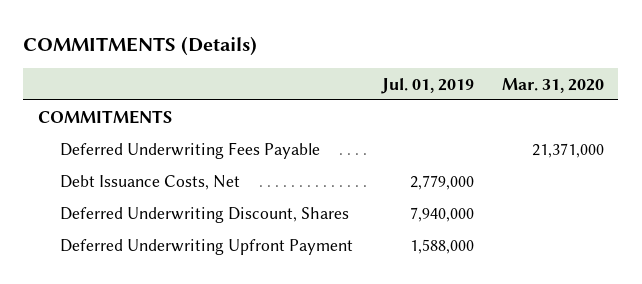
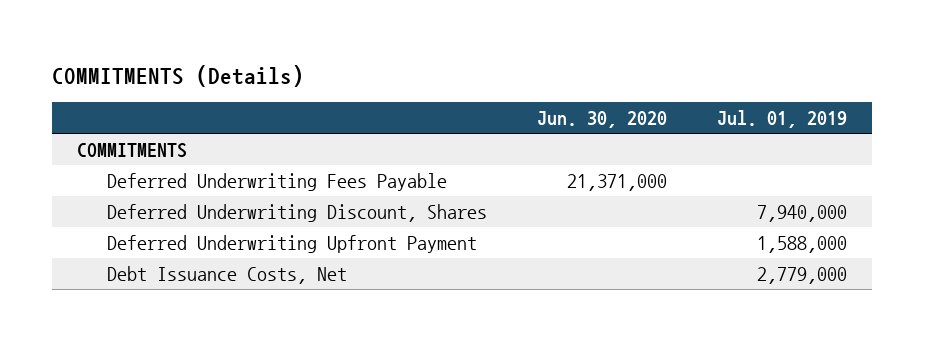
[502,77,605,93] Mar. 31, 2020 -> none
none -> [536,110,667,128] Jun. 30, 2020
[60,174,241,190] Debt Issuance Costs, Net -> [106,265,347,284] Debt Issuance Costs, Net

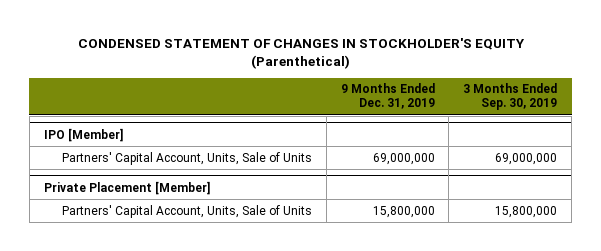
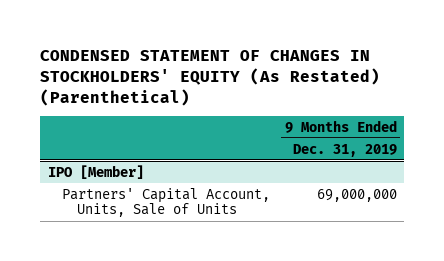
[77,37,525,69] CONDENSED STATEMENT OF CHANGES IN STOCKHOLDER'S EQUITY (Parenthetical) -> [40,50,381,106] CONDENSED STATEMENT OF CHANGES IN STOCKHOLDERS' EQUITY (As Restated) (Parenthetical)
[463,83,558,111] 3 Months Ended Sep. 30, 2019 -> none
[43,180,211,195] Private Placement [Member] -> none
[61,204,312,218] Partners' Capital Account, Units, Sale of Units -> none

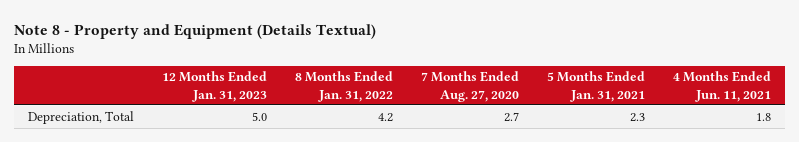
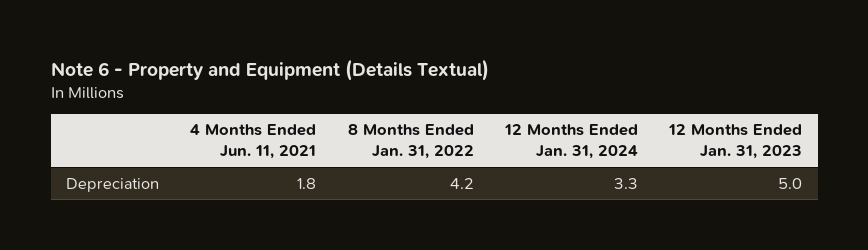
[14,23,377,39] Note 8 - Property and Equipment (Details Textual) -> [50,58,489,81] Note 6 - Property and Equipment (Details Textual)
[421,71,520,102] 7 Months Ended Aug. 27, 2020 -> none
[547,71,646,102] 5 Months Ended Jan. 31, 2021 -> none
none -> [503,124,638,160] 12 Months Ended Jan. 31, 2024
[28,111,135,125] Depreciation, Total -> [66,178,160,193] Depreciation

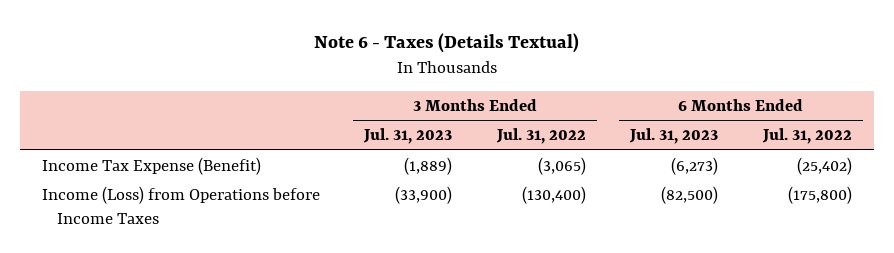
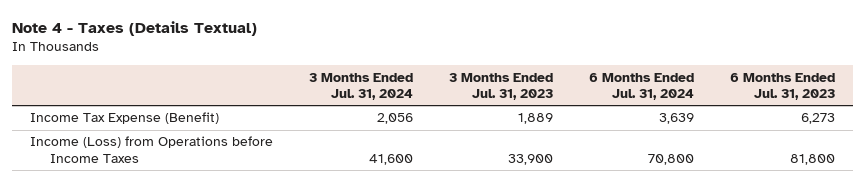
[313,33,579,54] Note 6 - Taxes (Details Textual) -> [11,21,257,37] Note 4 - Taxes (Details Textual)
[495,128,586,145] Jul. 31, 2022 -> none
[761,128,852,145] Jul. 31, 2022 -> none
none -> [308,72,413,101] 3 Months Ended Jul. 31, 2024
none -> [588,72,694,101] 6 Months Ended Jul. 31, 2024
[404,156,453,175] (1,889) -> [517,113,553,125] 1,889
[671,156,719,175] (6,273) -> [800,113,835,125] 6,273
[395,185,453,204] (33,900) -> [507,153,553,165] 33,900
[661,185,719,204] (82,500) -> [789,153,835,165] 81,800

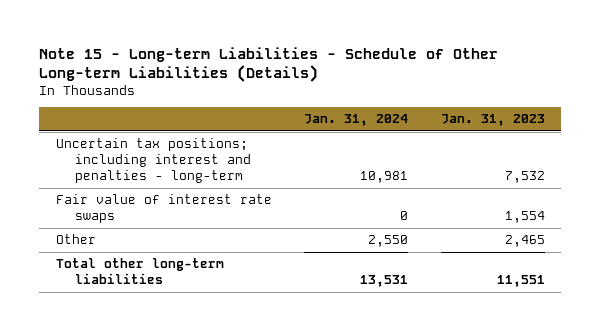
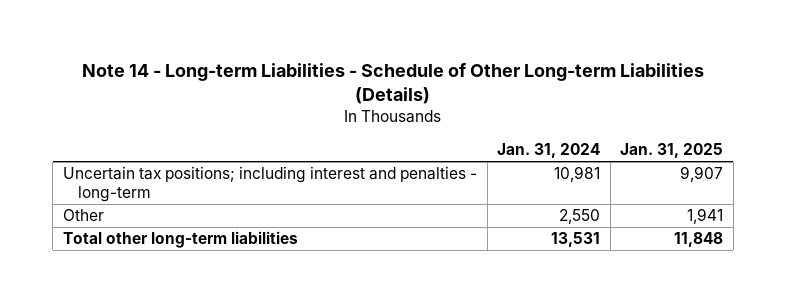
[39,46,499,82] Note 15 - Long-term Liabilities - Schedule of Other Long-term Liabilities (Details) -> [82,63,705,105] Note 14 - Long-term Liabilities - Schedule of Other Long-term Liabilities (Details)
[440,114,545,127] Jan. 31, 2023 -> none
none -> [620,143,724,159] Jan. 31, 2025
[55,194,272,224] Fair value of interest rate swaps -> none

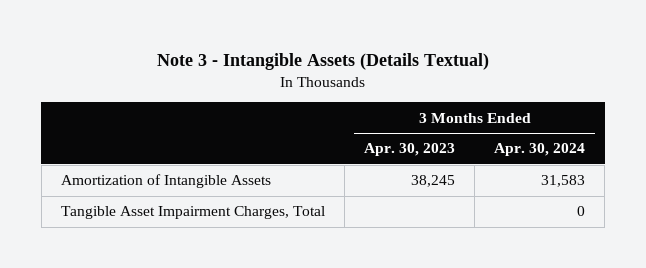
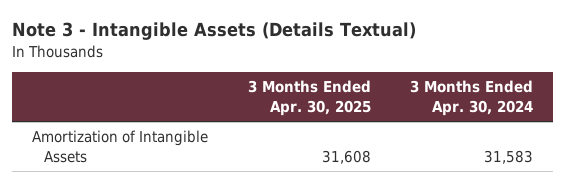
[364,143,456,157] Apr. 30, 2023 -> none
none -> [247,80,371,116] 3 Months Ended Apr. 30, 2025
[60,206,325,220] Tangible Asset Impairment Charges, Total -> none

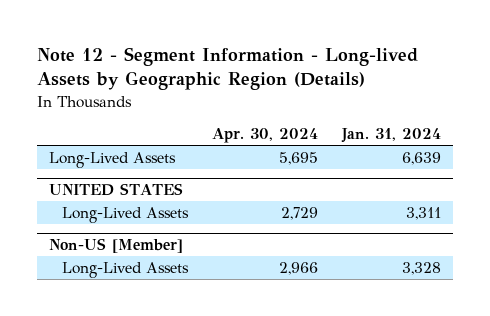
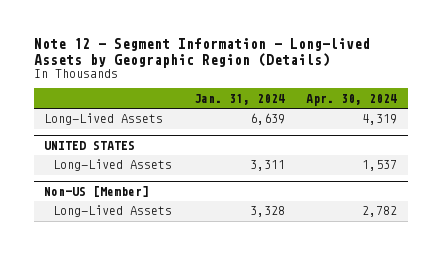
[279,151,319,165] 5,695 -> [362,114,398,126] 4,319
[281,206,319,220] 2,729 -> [362,160,398,172] 1,537
[279,261,319,275] 2,966 -> [362,206,398,218] 2,782

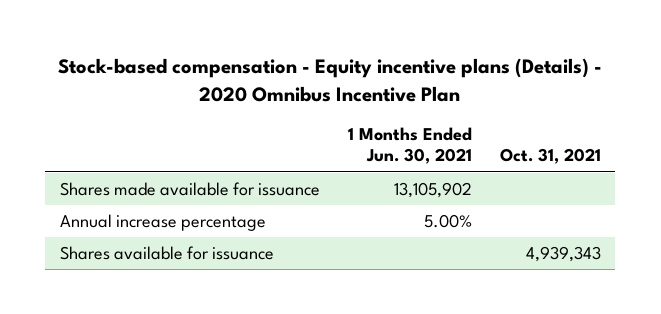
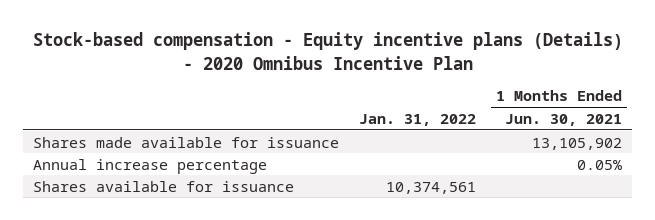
[500,148,602,165] Oct. 31, 2021 -> none
none -> [359,113,477,126] Jan. 31, 2022
[423,213,472,228] 5.00% -> [577,159,623,170] 0.05%

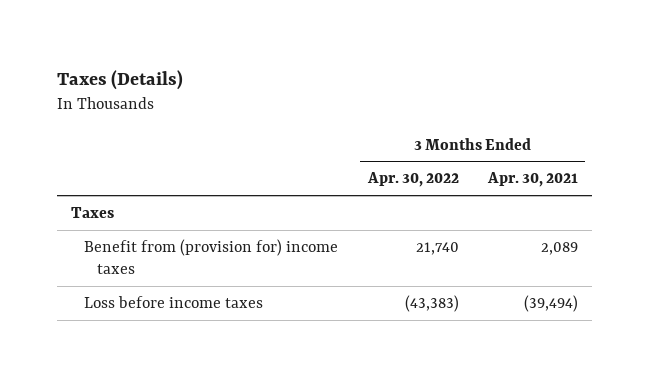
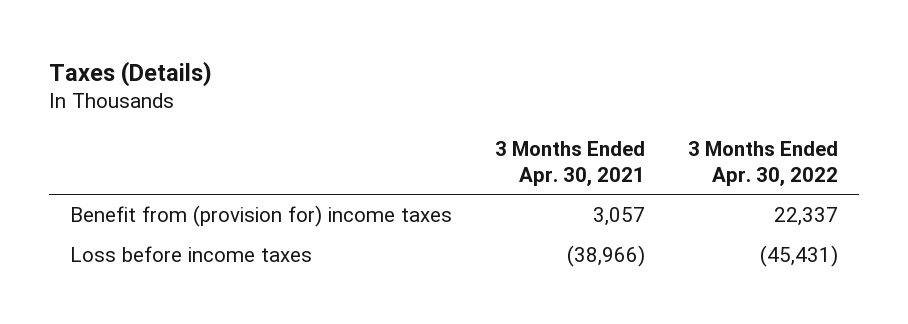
[71,207,115,219] Taxes -> none
[415,242,459,256] 21,740 -> [773,207,838,227] 22,337
[540,242,578,256] 2,089 -> [593,207,646,227] 3,057
[404,295,459,313] (43,383) -> [759,245,838,268] (45,431)
[523,295,578,313] (39,494) -> [567,245,646,268] (38,966)

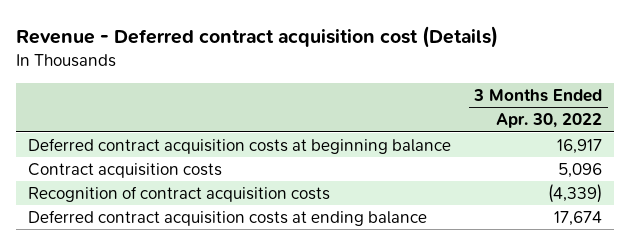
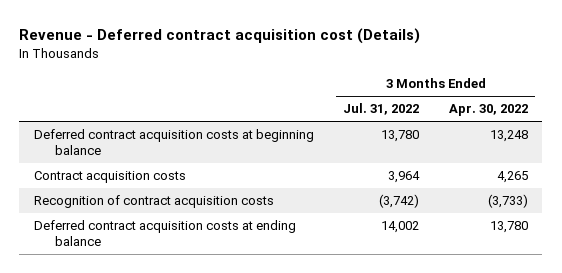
none -> [343,103,420,116] Jul. 31, 2022
[557,139,603,155] 16,917 -> [489,130,528,143] 13,248
[558,163,603,179] 5,096 -> [496,171,528,184] 4,265
[548,184,603,204] (4,339) -> [487,194,528,209] (3,733)
[554,211,603,227] 17,674 -> [489,221,528,234] 13,780

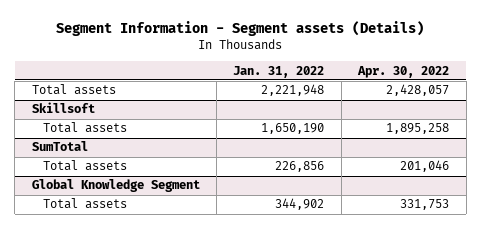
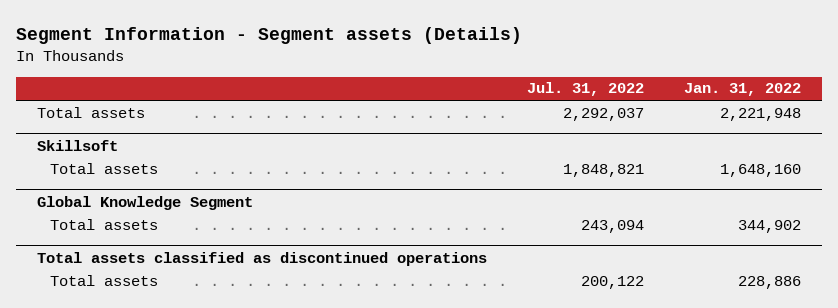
[357,65,450,78] Apr. 30, 2022 -> none
none -> [527,82,645,97] Jul. 31, 2022
[31,141,88,152] SumTotal -> none
[43,160,128,172] Total assets -> none
[261,123,325,135] 1,650,190 -> [720,163,802,177] 1,648,160
none -> [36,251,487,266] Total assets classified as discontinued operations
none -> [49,274,158,286] Total assets

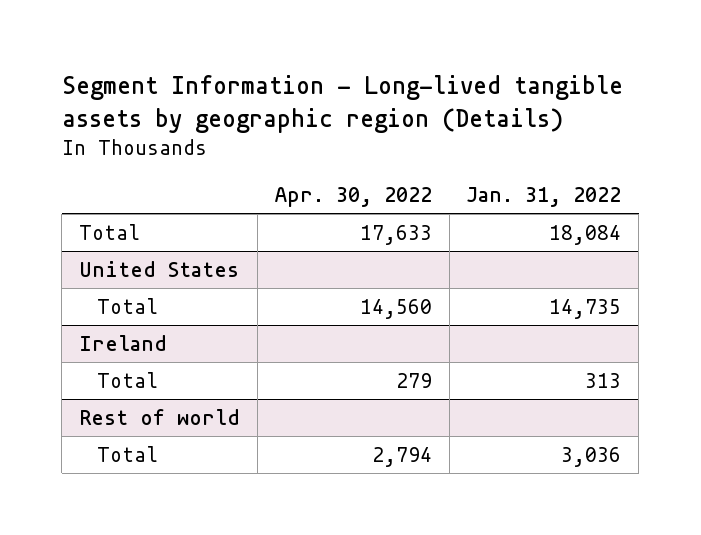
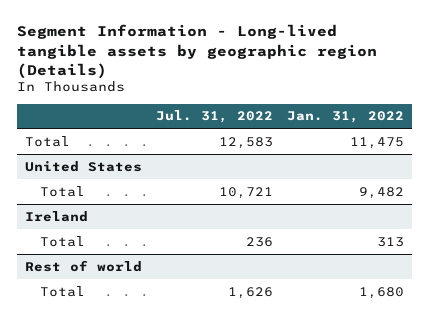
[274,186,432,207] Apr. 30, 2022 -> none
none -> [156,110,274,124] Jul. 31, 2022
[549,224,622,245] 18,084 -> [350,136,405,149] 11,475
[549,298,622,319] 14,735 -> [359,186,405,199] 9,482
[561,446,622,467] 3,036 -> [359,286,405,299] 1,680

